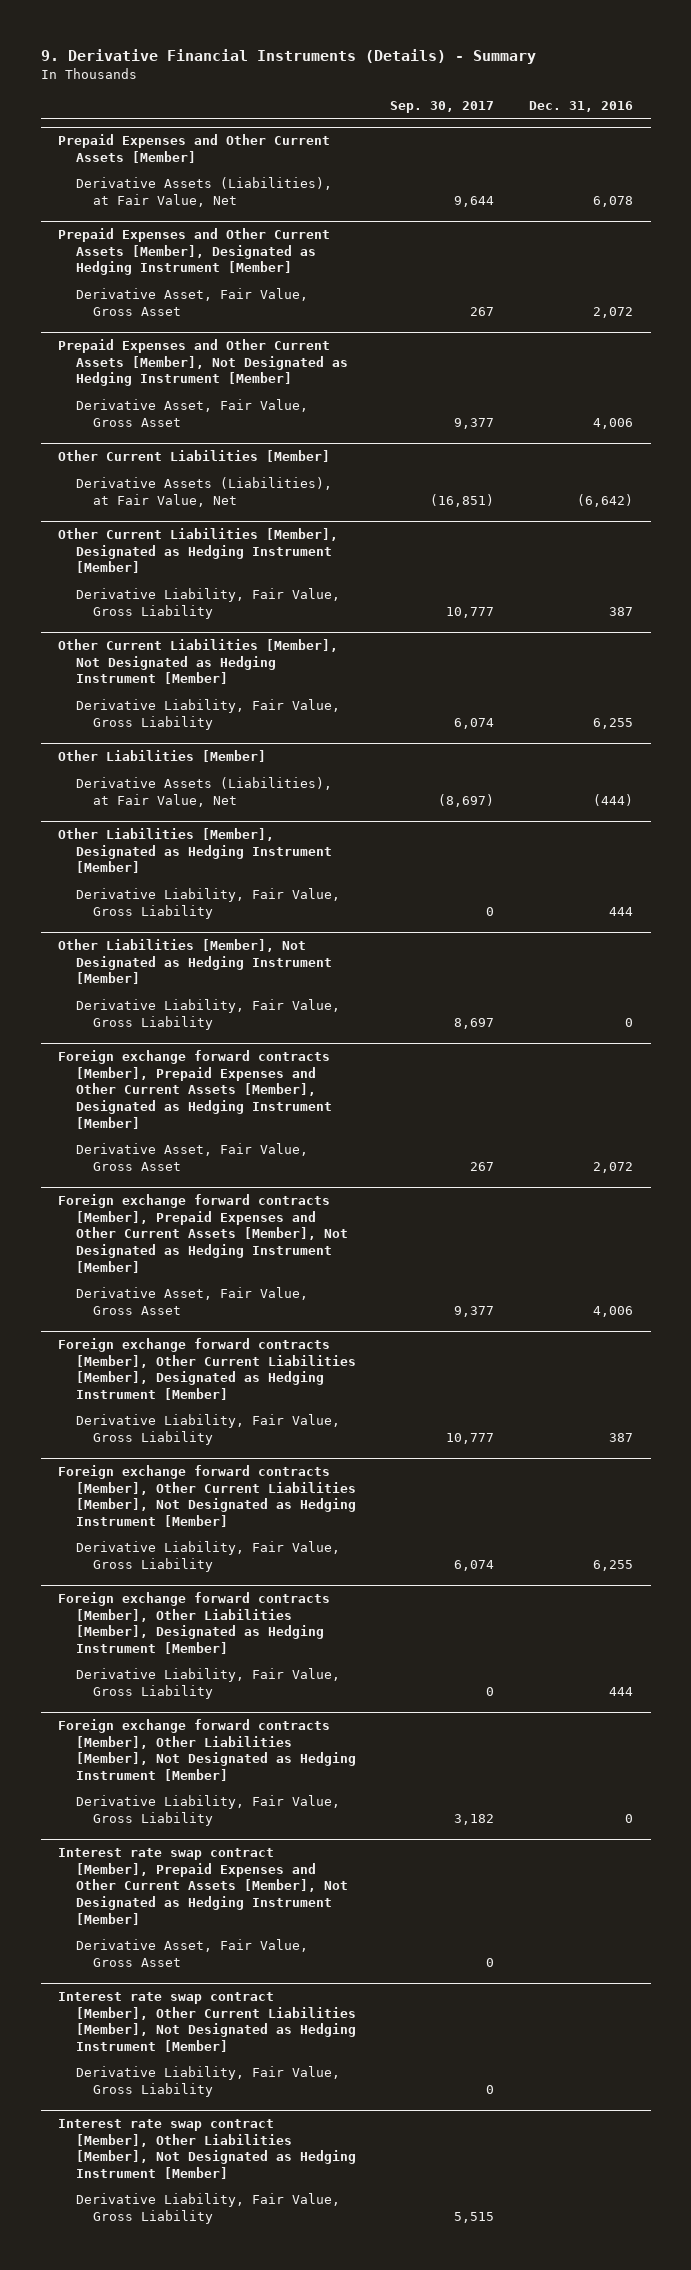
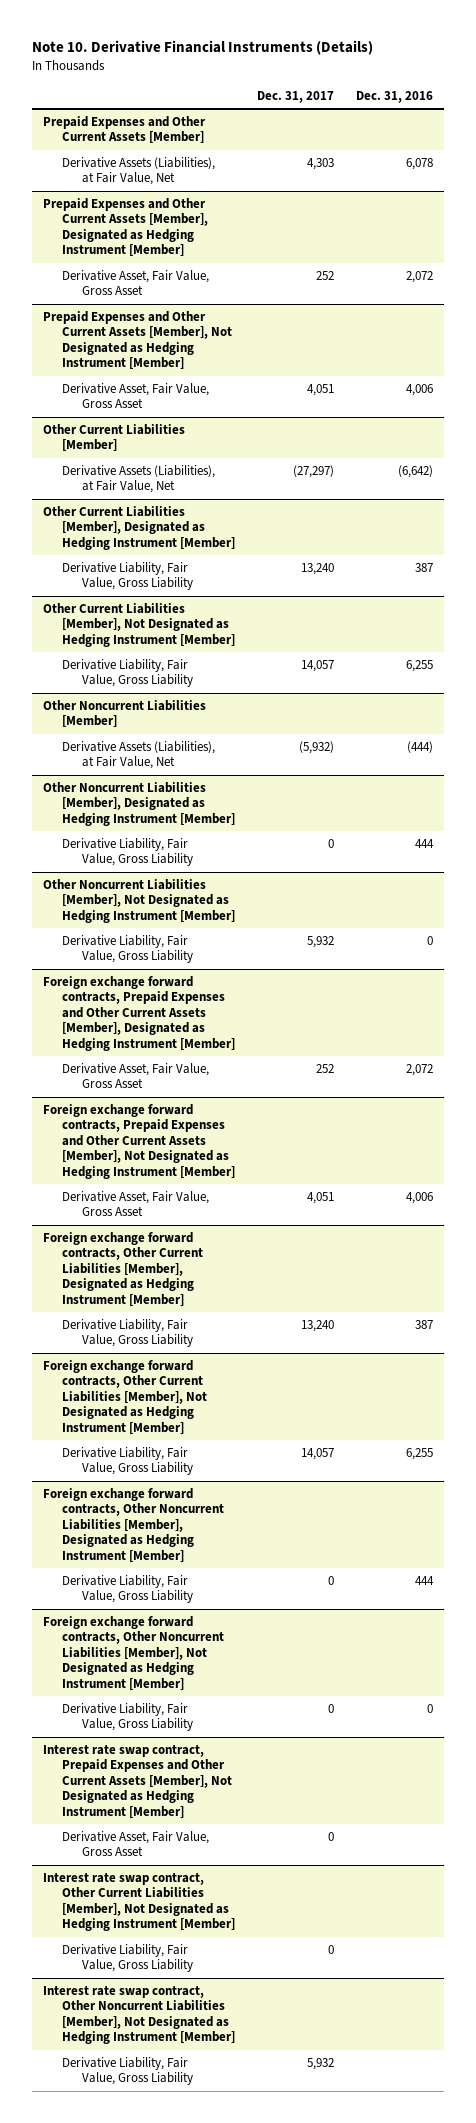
[40,49,536,65] 9. Derivative Financial Instruments (Details) - Summary -> [31,40,373,56] Note 10. Derivative Financial Instruments (Details)
[390,101,495,114] Sep. 30, 2017 -> none
none -> [257,90,335,103] Dec. 31, 2017
[58,750,267,763] Other Liabilities [Member] -> [42,700,206,728] Other Noncurrent Liabilities [Member]
[58,828,332,874] Other Liabilities [Member], Designated as Hedging Instrument [Member] -> [42,782,236,826] Other Noncurrent Liabilities [Member], Designated as Hedging Instrument [Member]
[58,939,332,985] Other Liabilities [Member], Not Designated as Hedging Instrument [Member] -> [42,879,236,923] Other Noncurrent Liabilities [Member], Not Designated as Hedging Instrument [Member]
[58,1050,332,1129] Foreign exchange forward contracts [Member], Prepaid Expenses and Other Current Assets [Member], Designated as Hedging Instrument [Member] -> [42,976,236,1051] Foreign exchange forward contracts, Prepaid Expenses and Other Current Assets [Member], Designated as Hedging Instrument [Member]
[58,1194,348,1273] Foreign exchange forward contracts [Member], Prepaid Expenses and Other Current Assets [Member], Not Designated as Hedging Instrument [Member] -> [42,1104,236,1179] Foreign exchange forward contracts, Prepaid Expenses and Other Current Assets [Member], Not Designated as Hedging Instrument [Member]
[58,1338,356,1401] Foreign exchange forward contracts [Member], Other Current Liabilities [Member], Designated as Hedging Instrument [Member] -> [42,1232,204,1306] Foreign exchange forward contracts, Other Current Liabilities [Member], Designated as Hedging Instrument [Member]
[58,1465,356,1528] Foreign exchange forward contracts [Member], Other Current Liabilities [Member], Not Designated as Hedging Instrument [Member] -> [42,1360,208,1434] Foreign exchange forward contracts, Other Current Liabilities [Member], Not Designated as Hedging Instrument [Member]
[58,1592,331,1655] Foreign exchange forward contracts [Member], Other Liabilities [Member], Designated as Hedging Instrument [Member] -> [42,1488,225,1562] Foreign exchange forward contracts, Other Noncurrent Liabilities [Member], Designated as Hedging Instrument [Member]
[58,1719,356,1782] Foreign exchange forward contracts [Member], Other Liabilities [Member], Not Designated as Hedging Instrument [Member] -> [42,1616,225,1690] Foreign exchange forward contracts, Other Noncurrent Liabilities [Member], Not Designated as Hedging Instrument [Member]
[58,1848,348,1925] Interest rate swap contract [Member], Prepaid Expenses and Other Current Assets [Member], Not Designated as Hedging Instrument [Member] -> [42,1745,233,1818] Interest rate swap contract, Prepaid Expenses and Other Current Assets [Member], Not Designated as Hedging Instrument [Member]
[58,1992,356,2053] Interest rate swap contract [Member], Other Current Liabilities [Member], Not Designated as Hedging Instrument [Member] -> [42,1873,236,1932] Interest rate swap contract, Other Current Liabilities [Member], Not Designated as Hedging Instrument [Member]
[58,2119,356,2180] Interest rate swap contract [Member], Other Liabilities [Member], Not Designated as Hedging Instrument [Member] -> [42,1986,236,2045] Interest rate swap contract, Other Noncurrent Liabilities [Member], Not Designated as Hedging Instrument [Member]

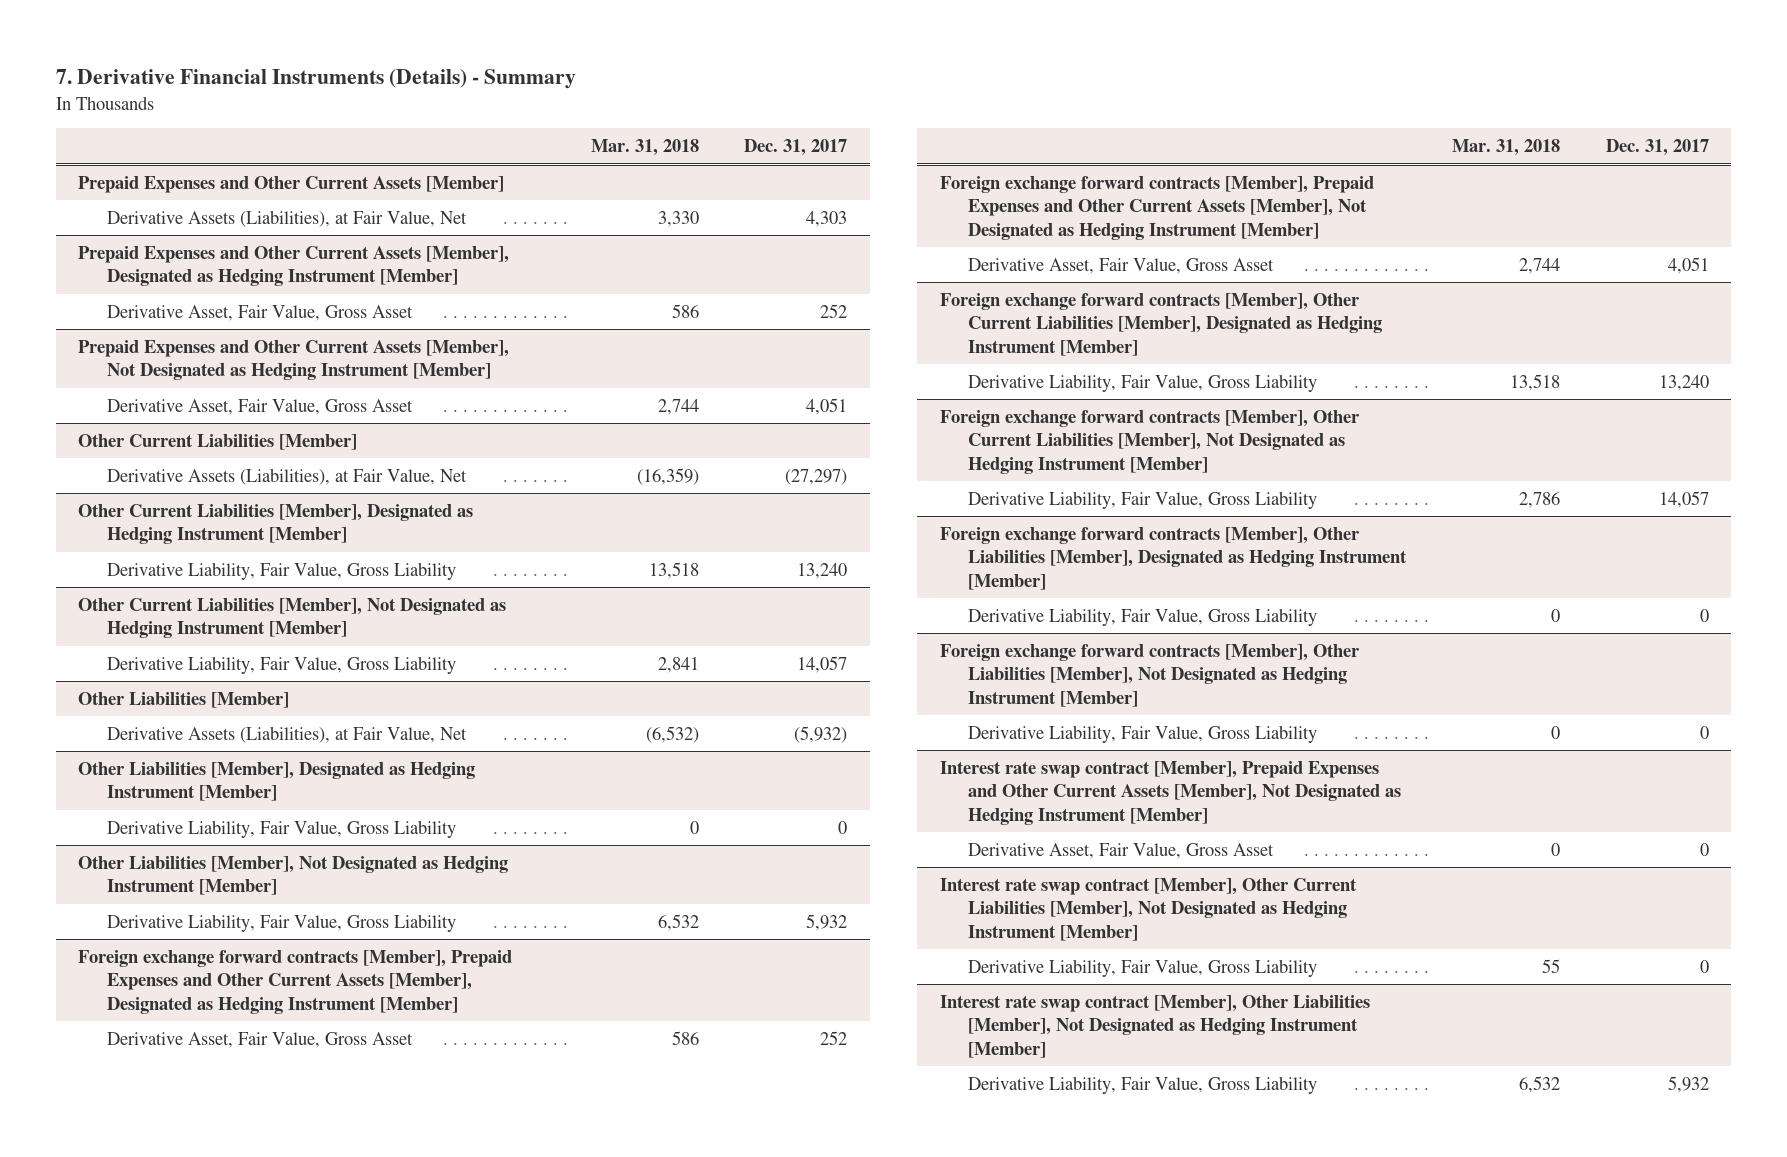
[31,40,373,56] Note 10. Derivative Financial Instruments (Details) -> [55,69,576,90] 7. Derivative Financial Instruments (Details) - Summary
[355,90,433,103] Dec. 31, 2016 -> none
none -> [590,139,699,157] Mar. 31, 2018
[42,700,206,728] Other Noncurrent Liabilities [Member] -> [78,691,290,708] Other Liabilities [Member]
[42,782,236,826] Other Noncurrent Liabilities [Member], Designated as Hedging Instrument [Member] -> [78,761,476,802] Other Liabilities [Member], Designated as Hedging Instrument [Member]
[42,879,236,923] Other Noncurrent Liabilities [Member], Not Designated as Hedging Instrument [Member] -> [78,855,509,896] Other Liabilities [Member], Not Designated as Hedging Instrument [Member]
[42,976,236,1051] Foreign exchange forward contracts, Prepaid Expenses and Other Current Assets [Member], Designated as Hedging Instrument [Member] -> [78,949,513,1014] Foreign exchange forward contracts [Member], Prepaid Expenses and Other Current Assets [Member], Designated as Hedging Instrument [Member]
[42,1104,236,1179] Foreign exchange forward contracts, Prepaid Expenses and Other Current Assets [Member], Not Designated as Hedging Instrument [Member] -> [939,175,1374,240] Foreign exchange forward contracts [Member], Prepaid Expenses and Other Current Assets [Member], Not Designated as Hedging Instrument [Member]
[42,1232,204,1306] Foreign exchange forward contracts, Other Current Liabilities [Member], Designated as Hedging Instrument [Member] -> [939,292,1383,356] Foreign exchange forward contracts [Member], Other Current Liabilities [Member], Designated as Hedging Instrument [Member]
[42,1360,208,1434] Foreign exchange forward contracts, Other Current Liabilities [Member], Not Designated as Hedging Instrument [Member] -> [939,409,1360,474] Foreign exchange forward contracts [Member], Other Current Liabilities [Member], Not Designated as Hedging Instrument [Member]
[42,1488,225,1562] Foreign exchange forward contracts, Other Noncurrent Liabilities [Member], Designated as Hedging Instrument [Member] -> [939,526,1408,590] Foreign exchange forward contracts [Member], Other Liabilities [Member], Designated as Hedging Instrument [Member]
[42,1616,225,1690] Foreign exchange forward contracts, Other Noncurrent Liabilities [Member], Not Designated as Hedging Instrument [Member] -> [939,643,1360,707] Foreign exchange forward contracts [Member], Other Liabilities [Member], Not Designated as Hedging Instrument [Member]
[42,1745,233,1818] Interest rate swap contract, Prepaid Expenses and Other Current Assets [Member], Not Designated as Hedging Instrument [Member] -> [939,760,1402,825] Interest rate swap contract [Member], Prepaid Expenses and Other Current Assets [Member], Not Designated as Hedging Instrument [Member]
[42,1873,236,1932] Interest rate swap contract, Other Current Liabilities [Member], Not Designated as Hedging Instrument [Member] -> [939,877,1357,941] Interest rate swap contract [Member], Other Current Liabilities [Member], Not Designated as Hedging Instrument [Member]
[42,1986,236,2045] Interest rate swap contract, Other Noncurrent Liabilities [Member], Not Designated as Hedging Instrument [Member] -> [939,994,1370,1058] Interest rate swap contract [Member], Other Liabilities [Member], Not Designated as Hedging Instrument [Member]

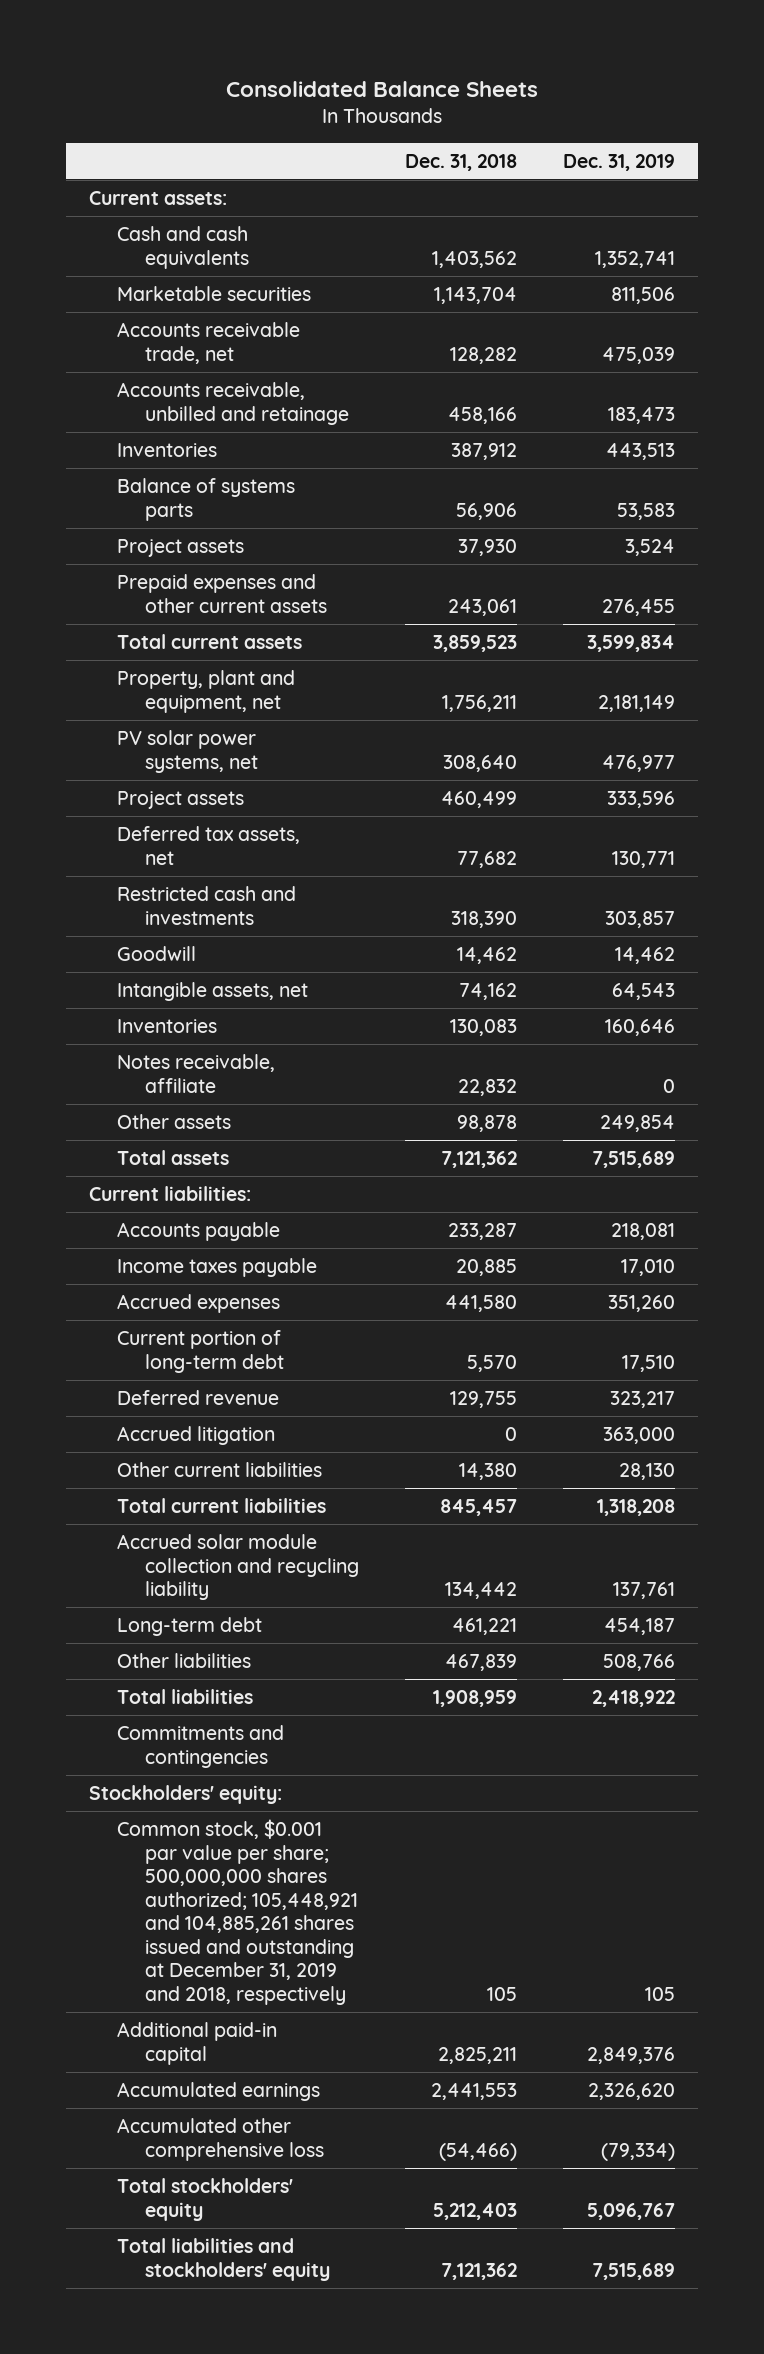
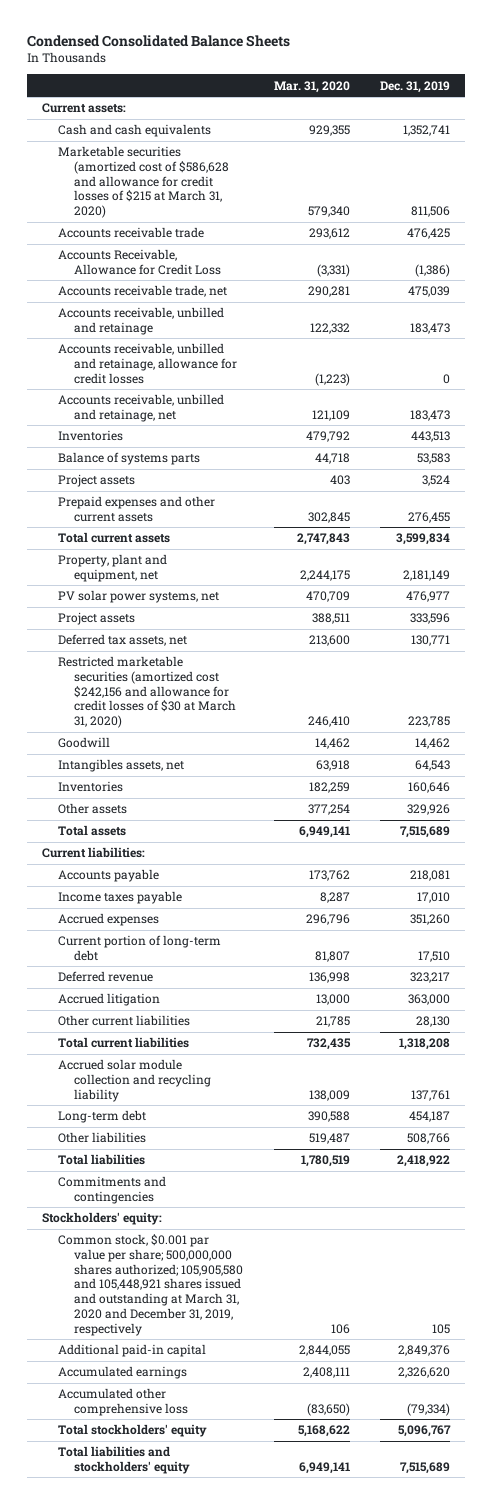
[226,80,539,97] Consolidated Balance Sheets -> [27,35,291,48] Condensed Consolidated Balance Sheets
[404,153,517,171] Dec. 31, 2018 -> none
none -> [273,80,350,93] Mar. 31, 2020
[117,286,312,302] Marketable securities -> [58,146,230,219] Marketable securities (amortized cost of $586,628 and allowance for credit losses of $215 at March 31, 2020)
none -> [58,227,205,239] Accounts receivable trade
none -> [58,249,222,275] Accounts Receivable, Allowance for Credit Loss
none -> [58,343,238,384] Accounts receivable, unbilled and retainage, allowance for credit losses
none -> [58,394,225,422] Accounts receivable, unbilled and retainage, net
[117,886,297,925] Restricted cash and investments -> none
none -> [58,656,237,729] Restricted marketable securities (amortized cost $242,156 and allowance for credit losses of $30 at March 31, 2020)
[117,982,309,1002] Intangible assets, net -> [58,759,185,773] Intangibles assets, net
[117,1054,276,1093] Notes receivable, affiliate -> none
[599,1115,675,1133] 249,854 -> [406,804,450,816] 329,926
[117,1819,358,2005] Common stock, $0.001 par value per share; 500,000,000 shares authorized; 105,448,921 and 104,885,261 shares issued and outstanding at December 31, 2019 and 2018, respectively -> [58,1234,244,1336] Common stock, $0.001 par value per share; 500,000,000 shares authorized; 105,905,580 and 105,448,921 shares issued and outstanding at March 31, 2020 and December 31, 2019, respectively

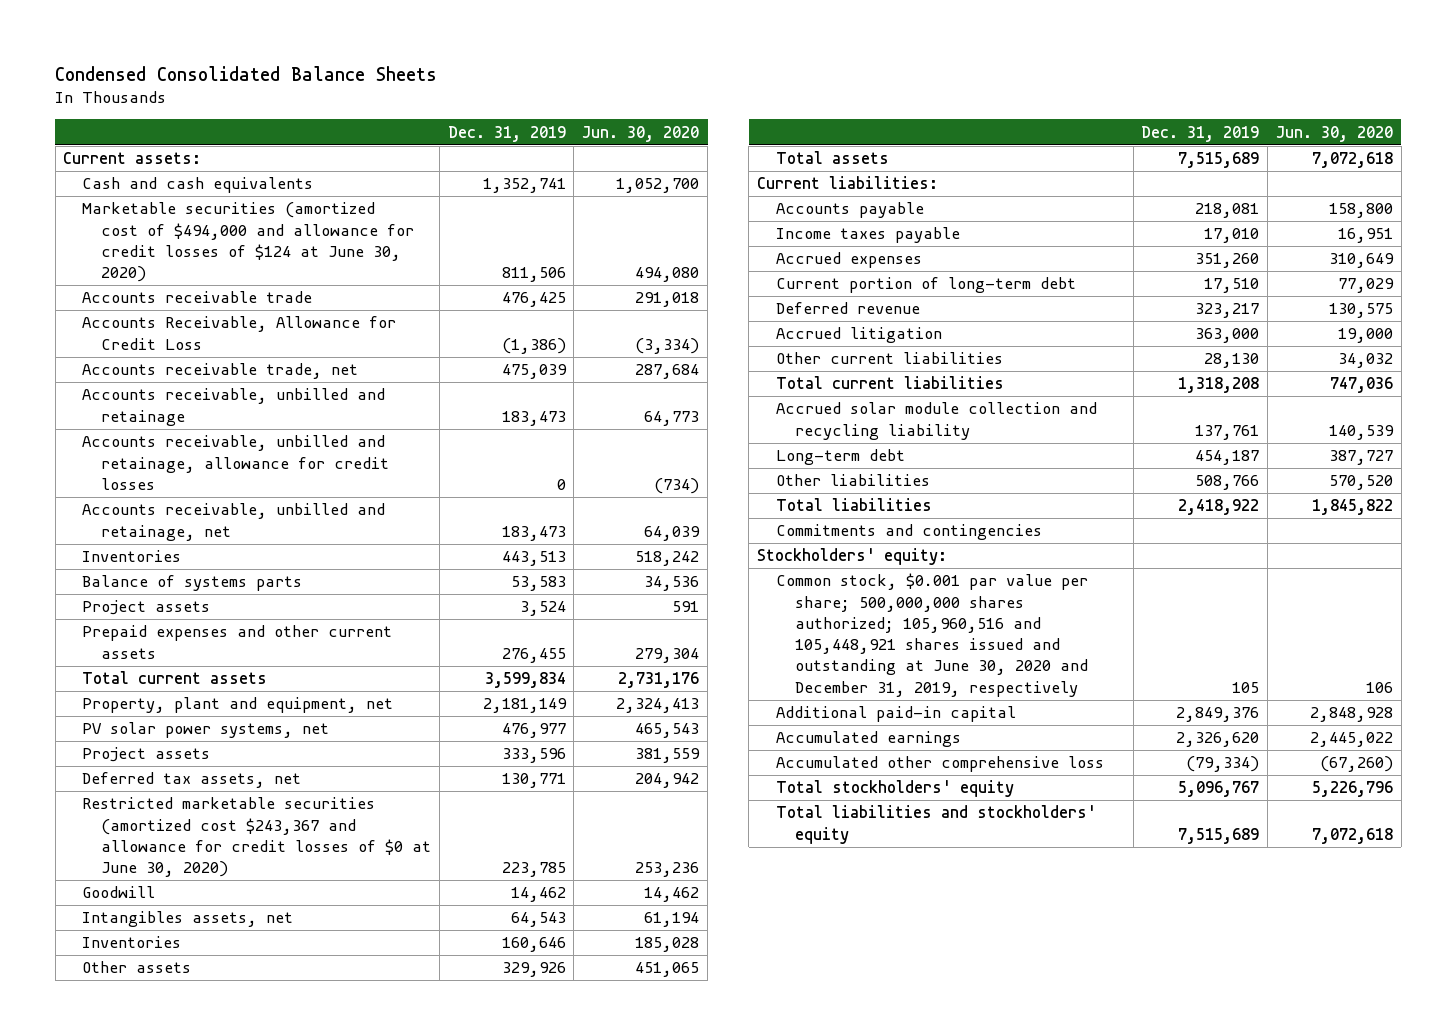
[273,80,350,93] Mar. 31, 2020 -> none
none -> [582,125,700,142] Jun. 30, 2020
[58,146,230,219] Marketable securities (amortized cost of $586,628 and allowance for credit losses of $215 at March 31, 2020) -> [82,202,415,283] Marketable securities (amortized cost of $494,000 and allowance for credit losses of $124 at June 30, 2020)
[58,656,237,729] Restricted marketable securities (amortized cost $242,156 and allowance for credit losses of $30 at March 31, 2020) -> [82,797,432,878] Restricted marketable securities (amortized cost $243,367 and allowance for credit losses of $0 at June 30, 2020)
[58,1234,244,1336] Common stock, $0.001 par value per share; 500,000,000 shares authorized; 105,905,580 and 105,448,921 shares issued and outstanding at March 31, 2020 and December 31, 2019, respectively -> [775,573,1088,697] Common stock, $0.001 par value per share; 500,000,000 shares authorized; 105,960,516 and 105,448,921 shares issued and outstanding at June 30, 2020 and December 31, 2019, respectively

